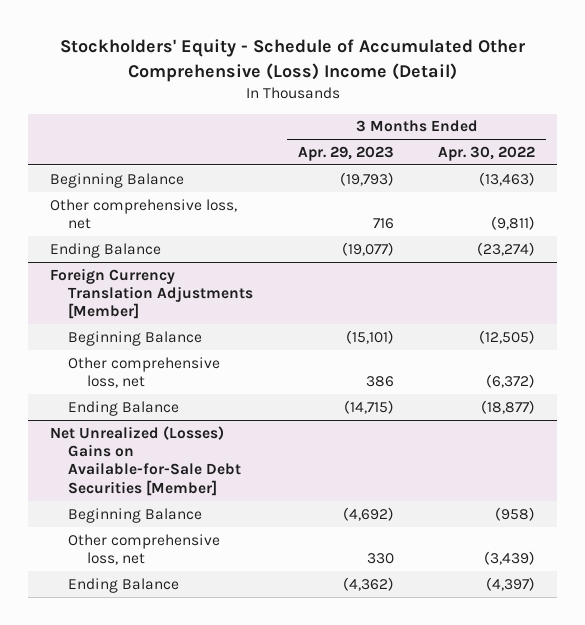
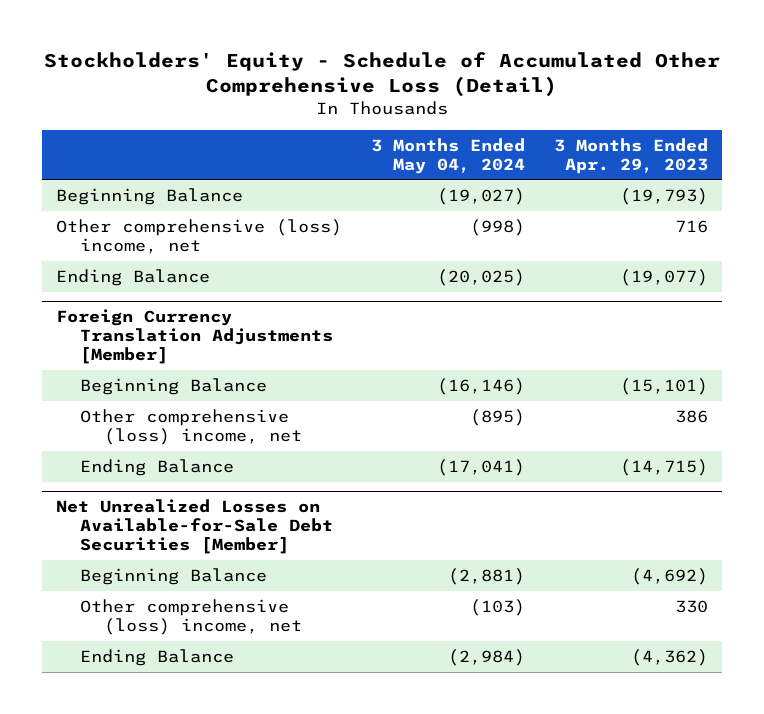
[59,39,525,82] Stockholders' Equity - Schedule of Accumulated Other Comprehensive (Loss) Income (Detail) -> [44,51,721,97] Stockholders' Equity - Schedule of Accumulated Other Comprehensive Loss (Detail)
[438,145,536,161] Apr. 30, 2022 -> none
none -> [371,137,526,174] 3 Months Ended May 04, 2024
[50,198,238,230] Other comprehensive loss, net -> [56,218,343,254] Other comprehensive (loss) income, net
[68,356,221,389] Other comprehensive loss, net -> [80,408,303,445] Other comprehensive (loss) income, net
[50,425,242,496] Net Unrealized (Losses) Gains on Available-for-Sale Debt Securities [Member] -> [56,499,334,555] Net Unrealized Losses on Available-for-Sale Debt Securities [Member]
[68,533,221,566] Other comprehensive loss, net -> [80,598,303,635] Other comprehensive (loss) income, net

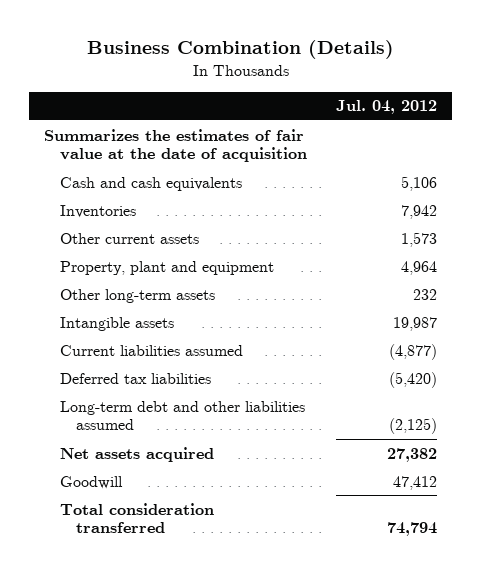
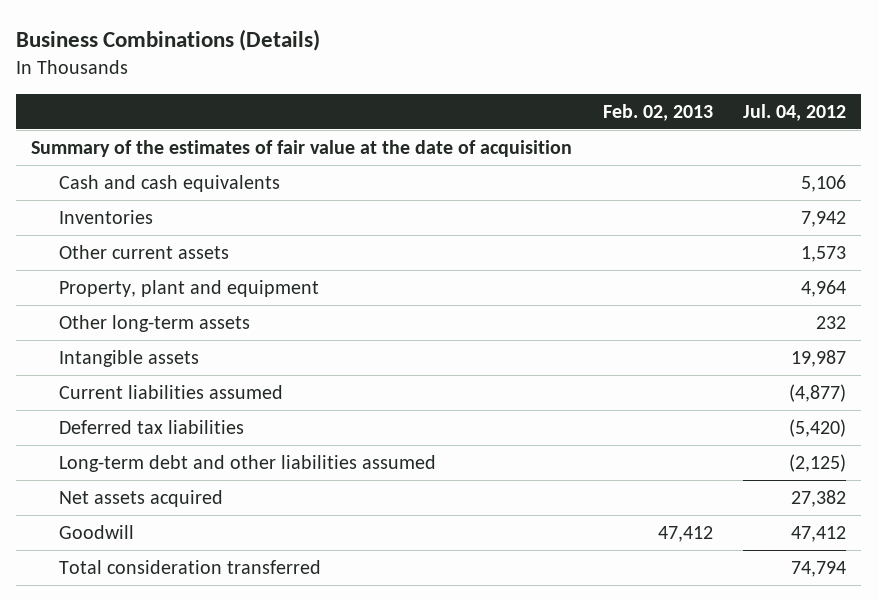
[86,39,394,59] Business Combination (Details) -> [16,28,321,51] Business Combinations (Details)
none -> [602,103,713,121] Feb. 02, 2013
[43,128,307,163] Summarizes the estimates of fair value at the date of acquisition -> [31,140,573,158] Summary of the estimates of fair value at the date of acquisition

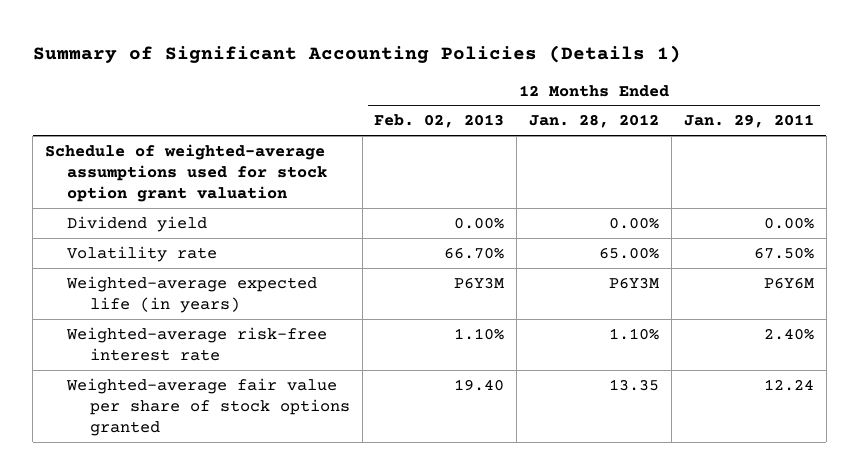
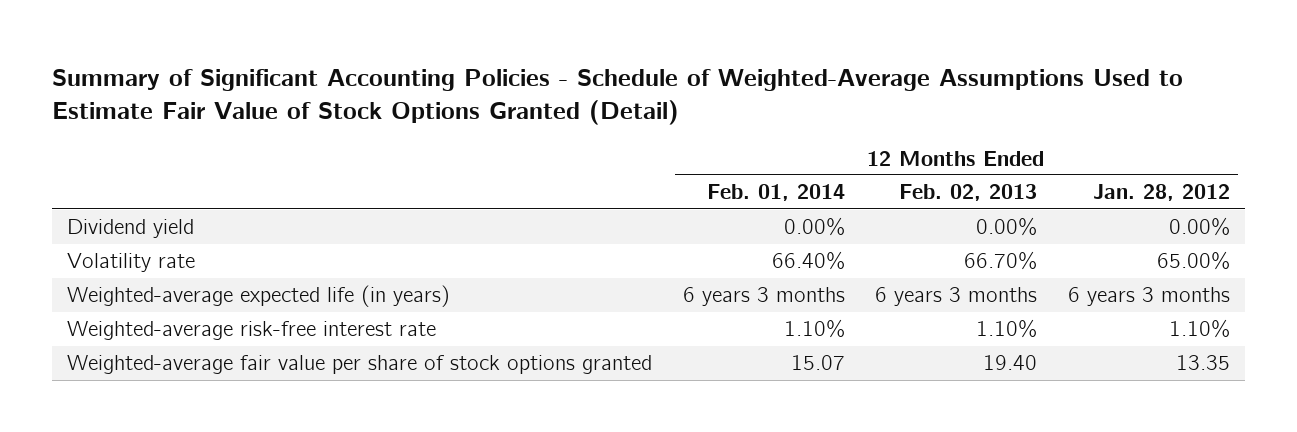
[32,44,681,63] Summary of Significant Accounting Policies (Details 1) -> [51,68,1183,126] Summary of Significant Accounting Policies - Schedule of Weighted-Average Assumptions Used to Estimate Fair Value of Stock Options Granted (Detail)
[683,114,814,129] Jan. 29, 2011 -> none
none -> [706,184,845,202] Feb. 01, 2014
[44,143,328,203] Schedule of weighted-average assumptions used for stock option grant valuation -> none
[454,276,505,289] P6Y3M -> [875,287,1038,307] 6 years 3 months
[609,276,660,289] P6Y3M -> [1067,287,1230,307] 6 years 3 months

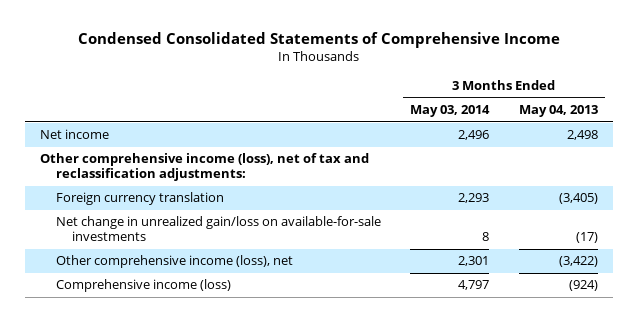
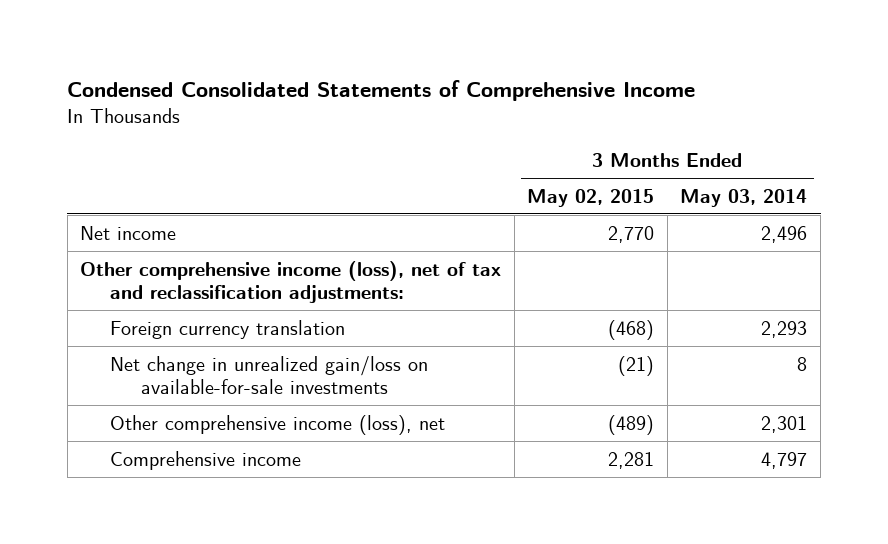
[519,105,599,118] May 04, 2013 -> none
none -> [527,188,655,207] May 02, 2015
[55,279,231,293] Comprehensive income (loss) -> [110,450,302,470] Comprehensive income

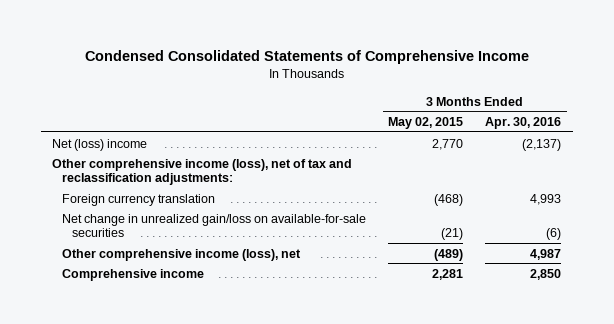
[680,188,808,207] May 03, 2014 -> none
none -> [485,116,562,129] Apr. 30, 2016
[80,225,177,240] Net income -> [52,138,148,151] Net (loss) income
[110,355,429,394] Net change in unrealized gain/loss on available-for-sale investments -> [62,213,367,238] Net change in unrealized gain/loss on available-for-sale securities

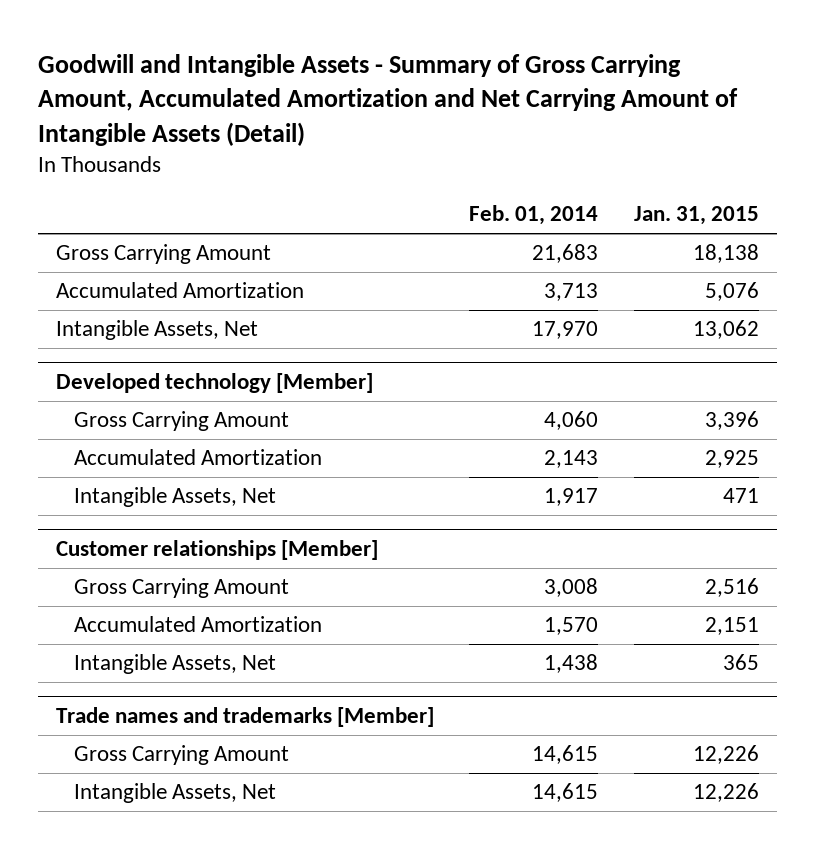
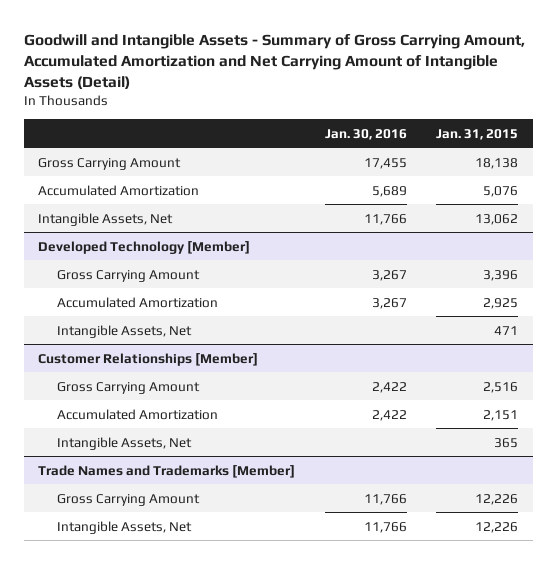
[469,205,599,226] Feb. 01, 2014 -> none
none -> [324,128,407,140] Jan. 30, 2016
[55,373,373,394] Developed technology [Member] -> [38,240,251,254] Developed Technology [Member]
[55,540,378,561] Customer relationships [Member] -> [38,352,259,366] Customer Relationships [Member]
[55,707,434,728] Trade names and trademarks [Member] -> [38,464,296,478] Trade Names and Trademarks [Member]

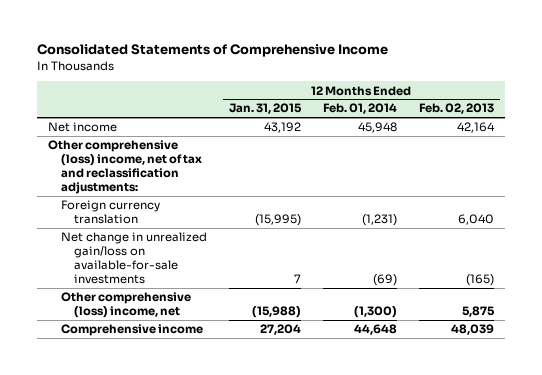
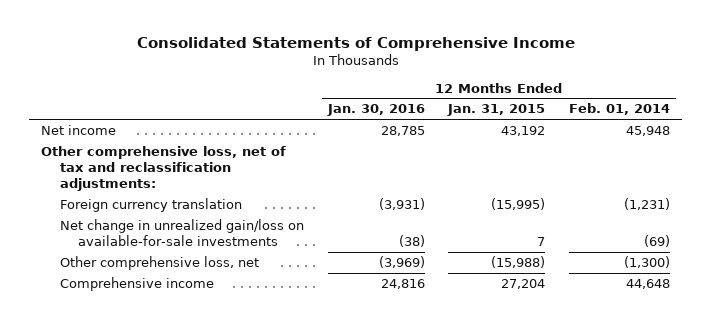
[419,103,495,115] Feb. 02, 2013 -> none
none -> [326,104,425,117] Jan. 30, 2016
[47,140,202,194] Other comprehensive (loss) income, net of tax and reclassification adjustments: -> [40,145,286,191] Other comprehensive loss, net of tax and reclassification adjustments:
[60,292,191,319] Other comprehensive (loss) income, net -> [59,255,259,270] Other comprehensive loss, net

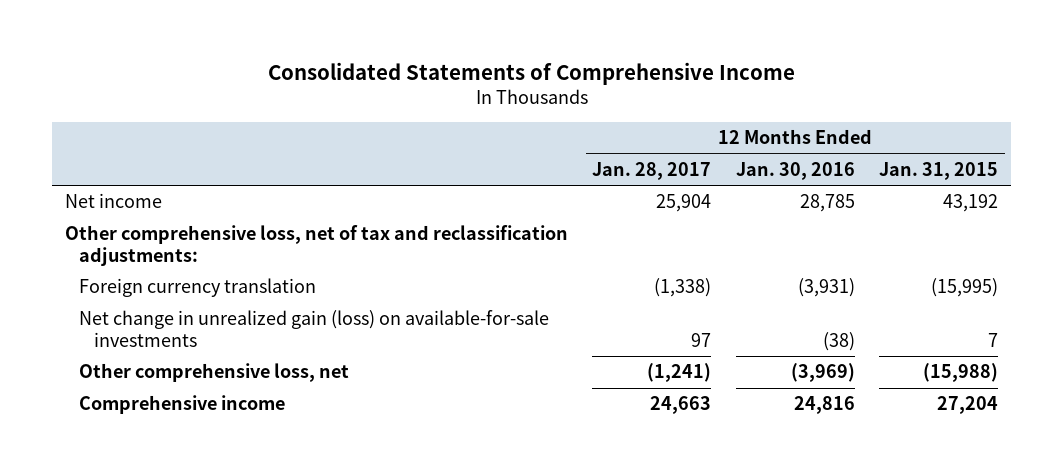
[569,103,671,116] Feb. 01, 2014 -> none
none -> [592,161,712,180] Jan. 28, 2017
[59,218,304,246] Net change in unrealized gain/loss on available-for-sale investments -> [79,310,550,347] Net change in unrealized gain (loss) on available-for-sale investments

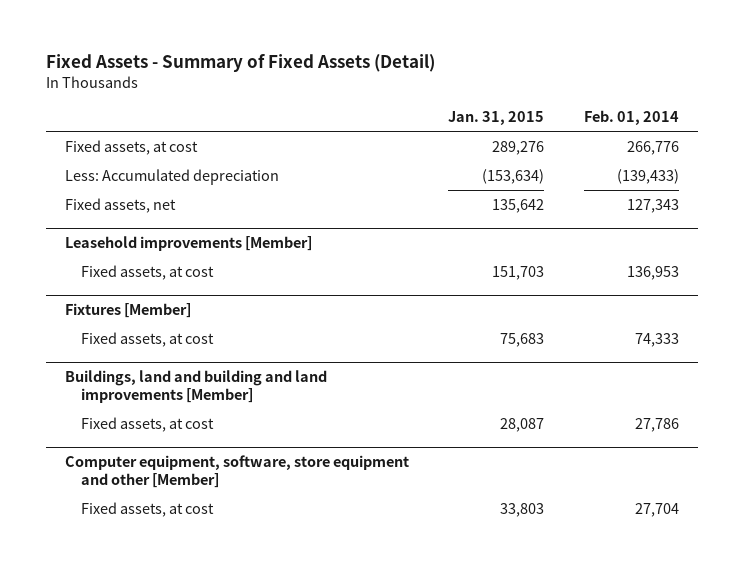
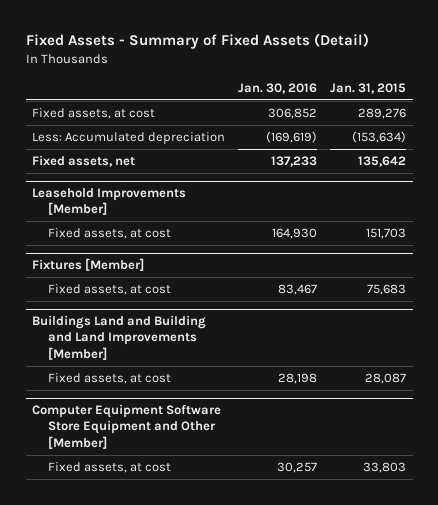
[583,110,679,126] Feb. 01, 2014 -> none
none -> [238,82,318,94] Jan. 30, 2016
[65,235,313,251] Leasehold improvements [Member] -> [32,188,187,216] Leasehold Improvements [Member]
[65,369,328,404] Buildings, land and building and land improvements [Member] -> [32,315,207,360] Buildings Land and Building and Land Improvements [Member]
[65,454,410,489] Computer equipment, software, store equipment and other [Member] -> [32,404,222,449] Computer Equipment Software Store Equipment and Other [Member]

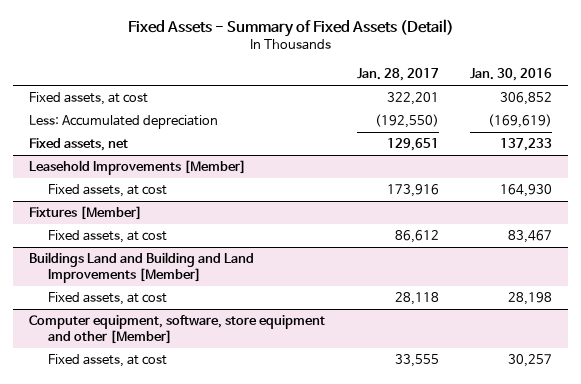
[330,82,407,94] Jan. 31, 2015 -> none
none -> [356,68,439,82] Jan. 28, 2017
[32,404,222,449] Computer Equipment Software Store Equipment and Other [Member] -> [28,315,325,344] Computer equipment, software, store equipment and other [Member]

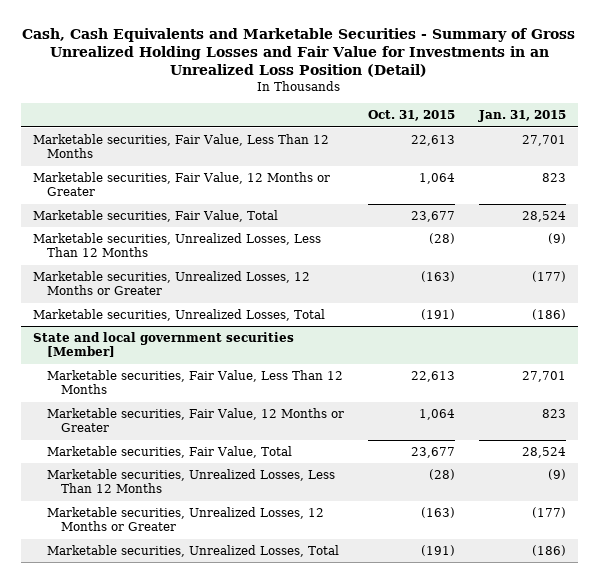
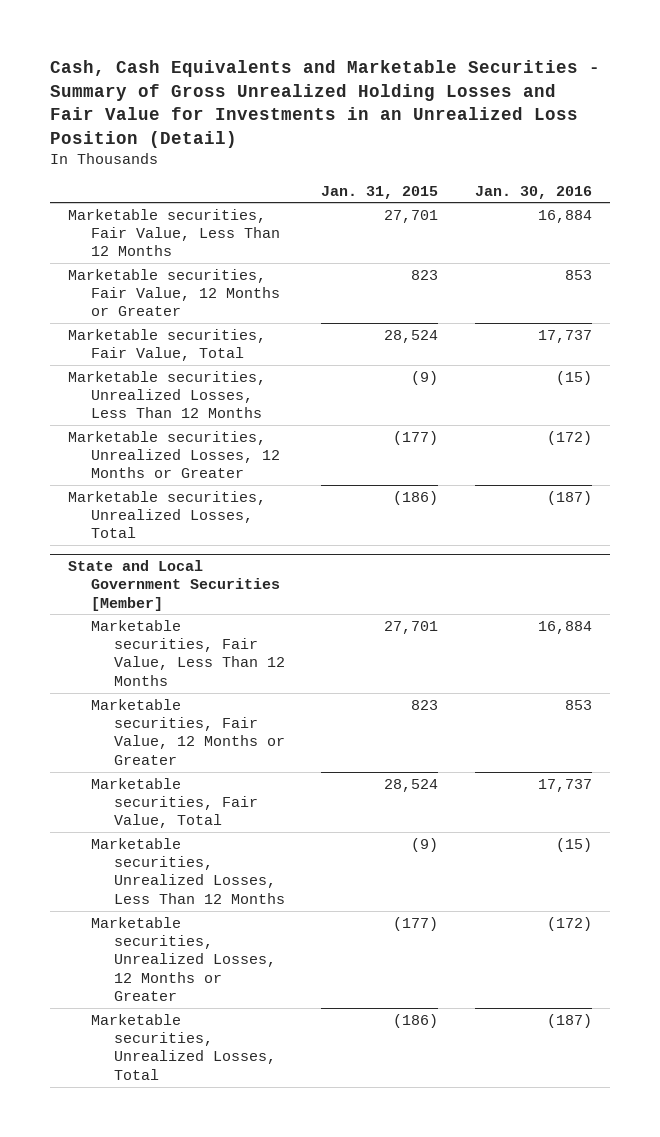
[367,110,455,122] Oct. 31, 2015 -> none
none -> [474,185,592,199] Jan. 30, 2016
[32,332,294,358] State and local government securities [Member] -> [68,559,281,611] State and Local Government Securities [Member]

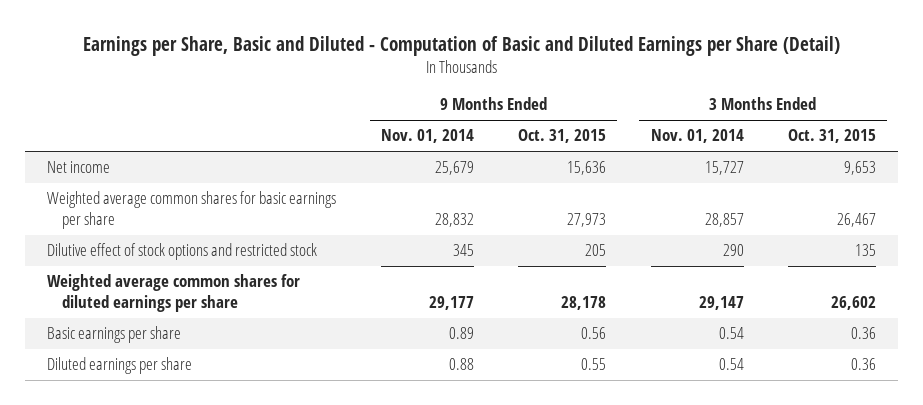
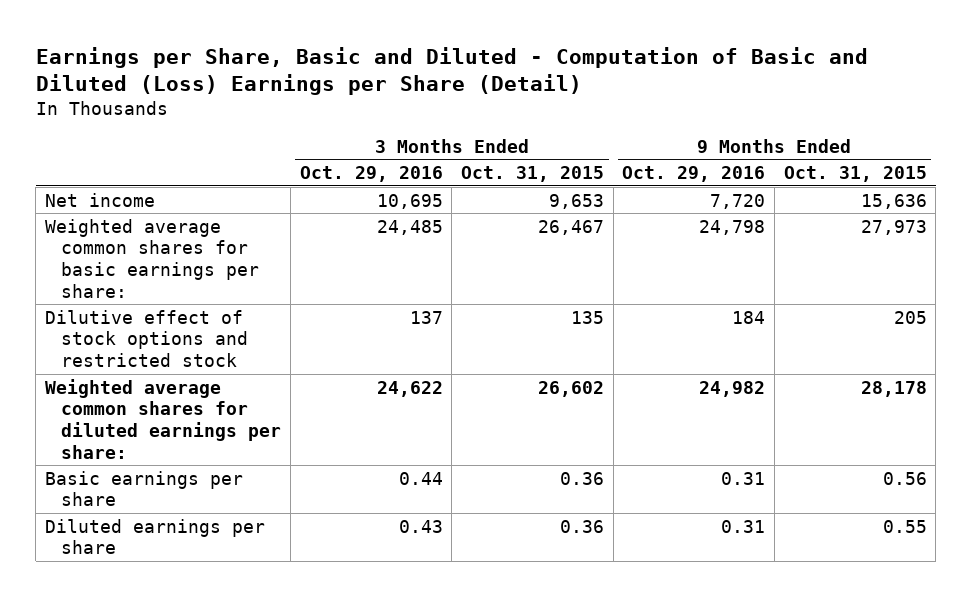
[82,35,840,56] Earnings per Share, Basic and Diluted - Computation of Basic and Diluted Earnings per Share (Detail) -> [35,46,868,96] Earnings per Share, Basic and Diluted - Computation of Basic and Diluted (Loss) Earnings per Share (Detail)
[380,129,474,144] Nov. 01, 2014 -> none
[650,129,744,144] Nov. 01, 2014 -> none
none -> [299,166,443,183] Oct. 29, 2016
none -> [622,166,766,183] Oct. 29, 2016
[47,191,337,230] Weighted average common shares for basic earnings per share -> [45,218,260,298] Weighted average common shares for basic earnings per share:
[47,274,301,313] Weighted average common shares for diluted earnings per share -> [45,378,282,459] Weighted average common shares for diluted earnings per share:

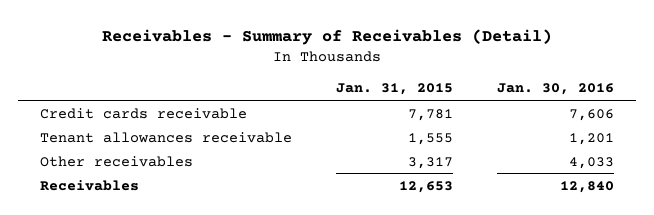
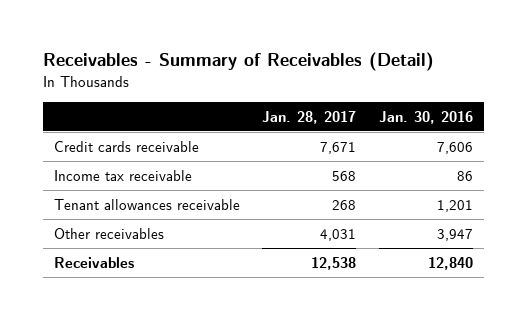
[336,83,454,96] Jan. 31, 2015 -> none
none -> [262,110,357,124] Jan. 28, 2017
none -> [54,169,193,181] Income tax receivable
[569,156,615,169] 4,033 -> [436,228,473,241] 3,947

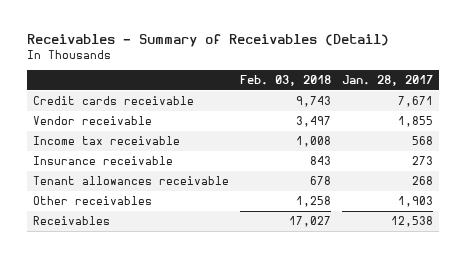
[378,110,473,124] Jan. 30, 2016 -> none
none -> [240,74,332,86] Feb. 03, 2018
none -> [32,116,152,126] Vendor receivable
none -> [32,156,173,166] Insurance receivable
[320,228,357,241] 4,031 -> [398,196,434,208] 1,903

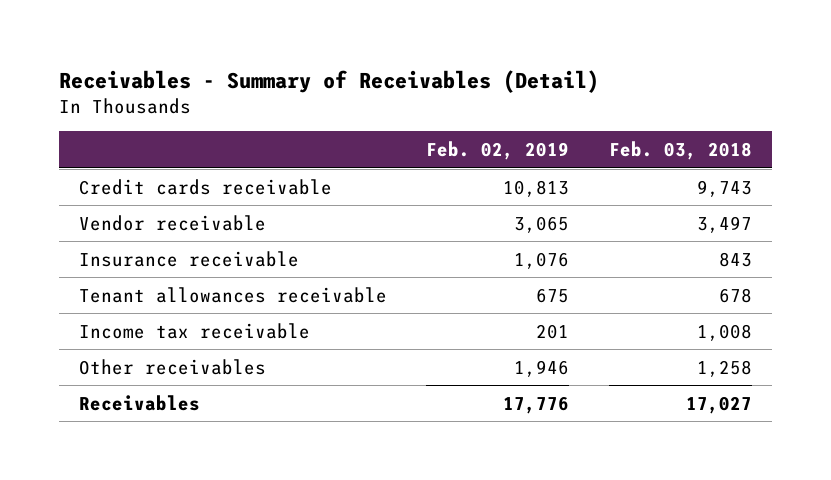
[342,74,434,86] Jan. 28, 2017 -> none
none -> [426,141,570,161] Feb. 02, 2019
[32,136,180,146] Income tax receivable -> [78,322,310,339] Income tax receivable

